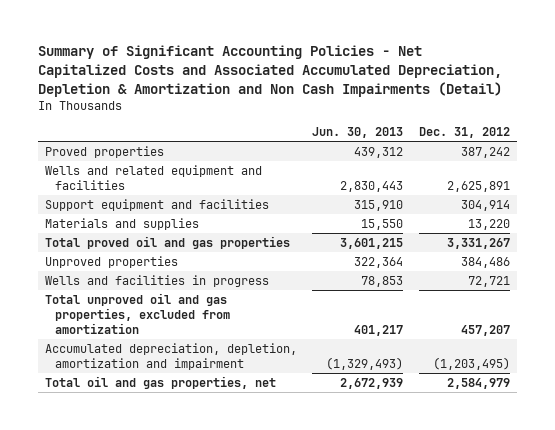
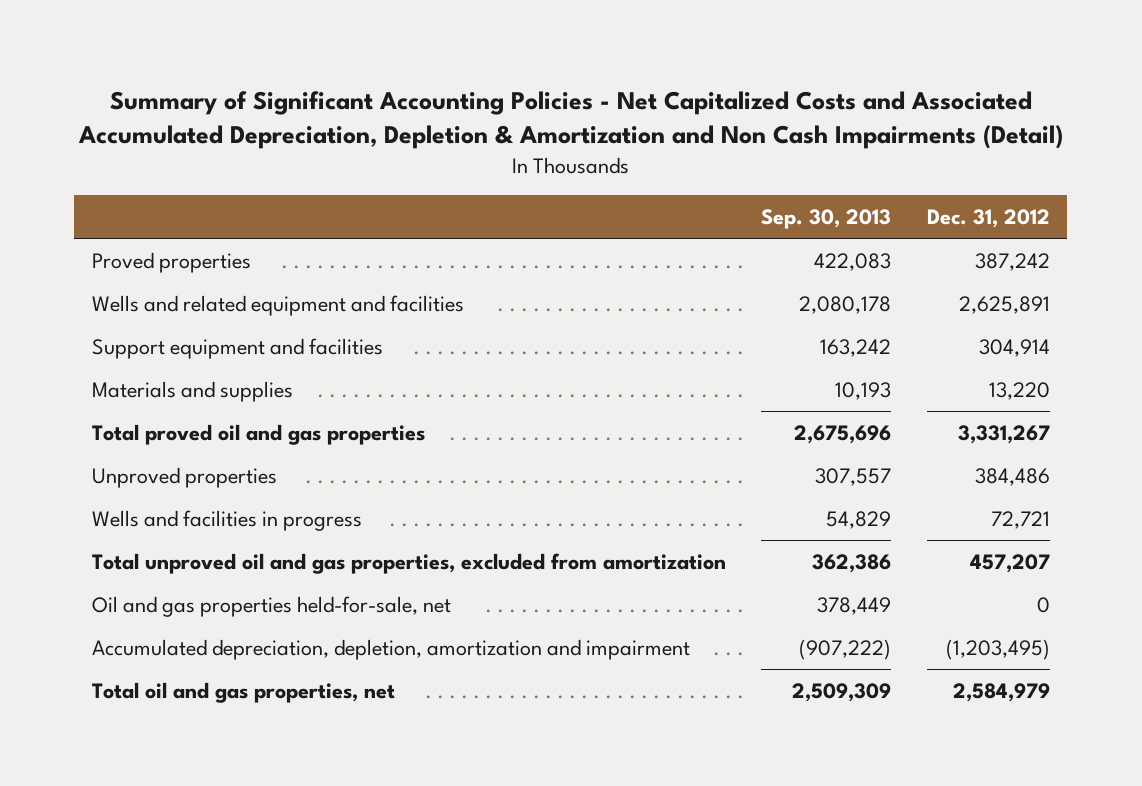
[312,126,404,138] Jun. 30, 2013 -> none
none -> [761,208,892,229] Sep. 30, 2013
none -> [92,595,452,617] Oil and gas properties held-for-sale, net

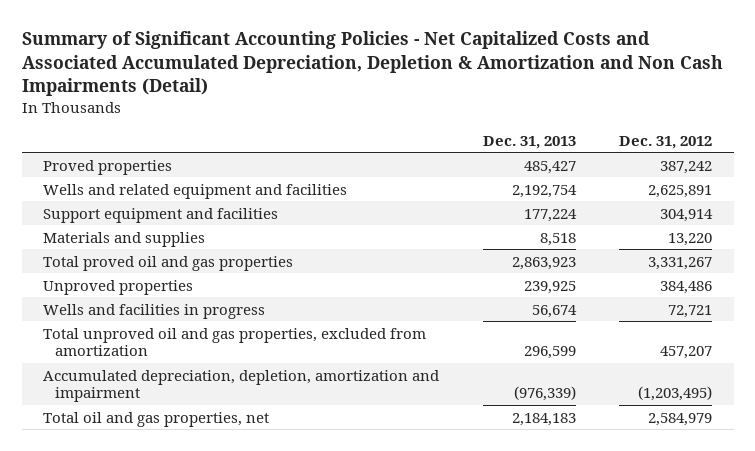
[761,208,892,229] Sep. 30, 2013 -> none
none -> [482,135,576,149] Dec. 31, 2013
[92,595,452,617] Oil and gas properties held-for-sale, net -> none

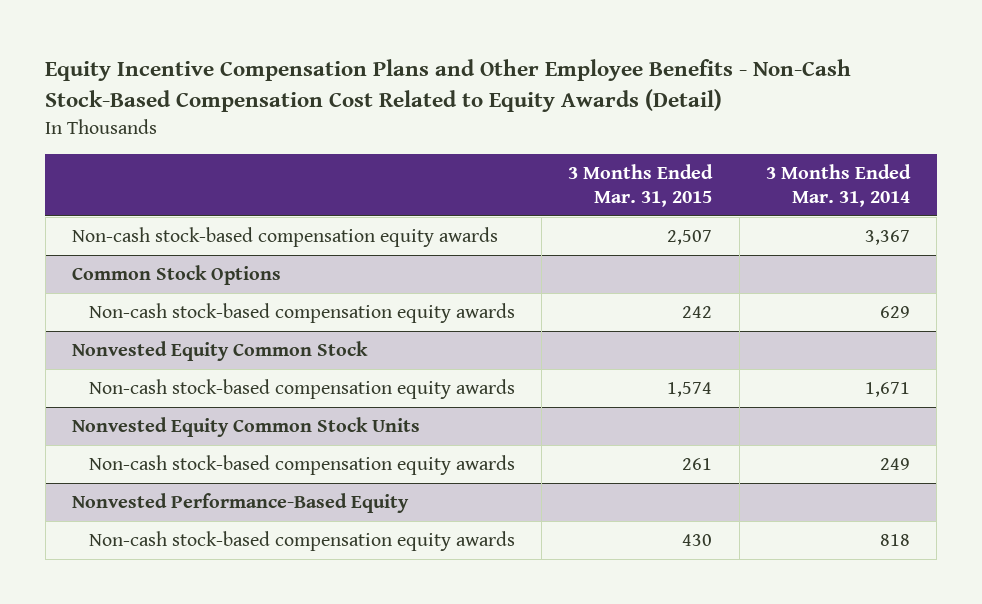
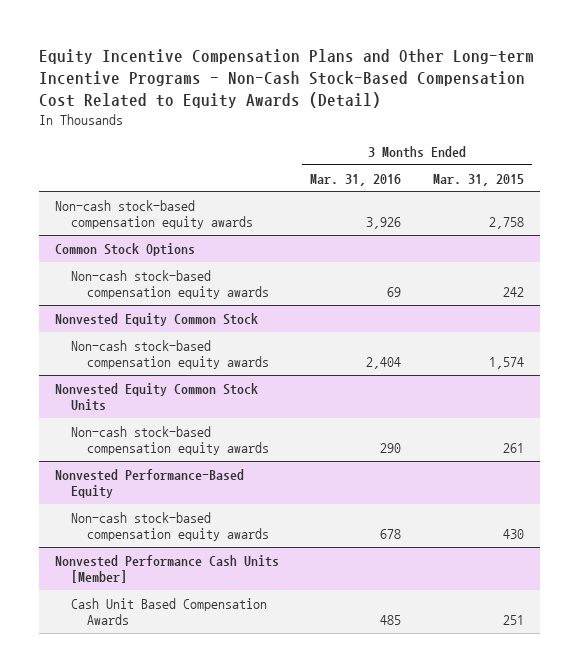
[45,59,852,112] Equity Incentive Compensation Plans and Other Employee Benefits - Non-Cash Stock-Based Compensation Cost Related to Equity Awards (Detail) -> [38,48,534,108] Equity Incentive Compensation Plans and Other Long-term Incentive Programs - Non-Cash Stock-Based Compensation Cost Related to Equity Awards (Detail)
[766,163,912,208] 3 Months Ended Mar. 31, 2014 -> none
none -> [310,173,402,186] Mar. 31, 2016
[667,230,713,246] 2,507 -> [488,217,524,230] 2,758
none -> [54,554,279,584] Nonvested Performance Cash Units [Member]
none -> [70,597,267,626] Cash Unit Based Compensation Awards

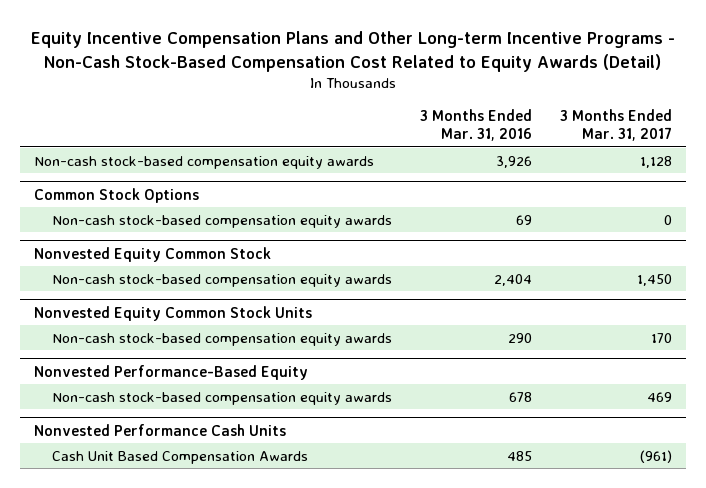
[432,173,524,186] Mar. 31, 2015 -> none
none -> [559,109,672,142] 3 Months Ended Mar. 31, 2017
[54,554,279,584] Nonvested Performance Cash Units [Member] -> [34,423,287,436] Nonvested Performance Cash Units

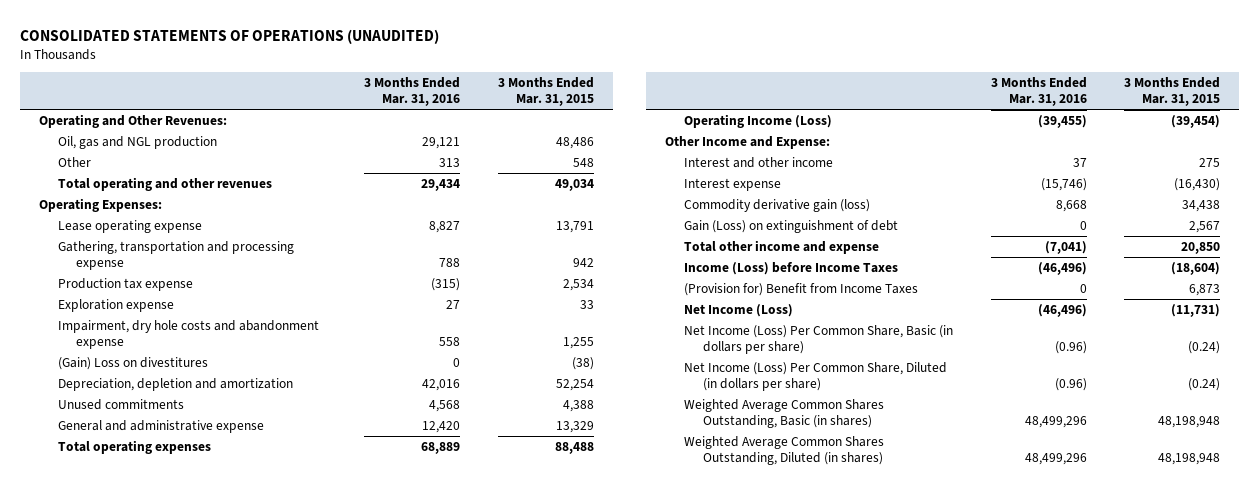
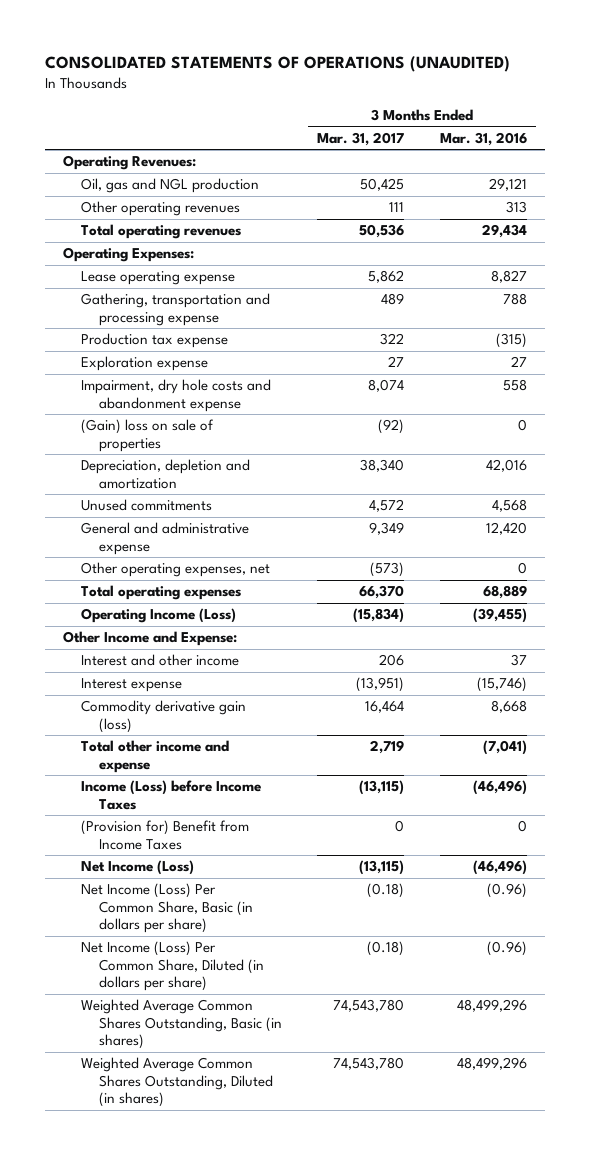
[497,77,594,106] 3 Months Ended Mar. 31, 2015 -> none
none -> [317,131,405,146] Mar. 31, 2017
[38,114,227,129] Operating and Other Revenues: -> [63,155,197,171] Operating Revenues:
[57,157,91,168] Other -> [80,201,240,217] Other operating revenues
[57,177,272,192] Total operating and other revenues -> [80,224,241,240] Total operating revenues
[57,357,208,371] (Gain) Loss on divestitures -> [80,419,214,452] (Gain) loss on sale of properties
none -> [80,562,270,578] Other operating expenses, net
[683,220,898,234] Gain (Loss) on extinguishment of debt -> none

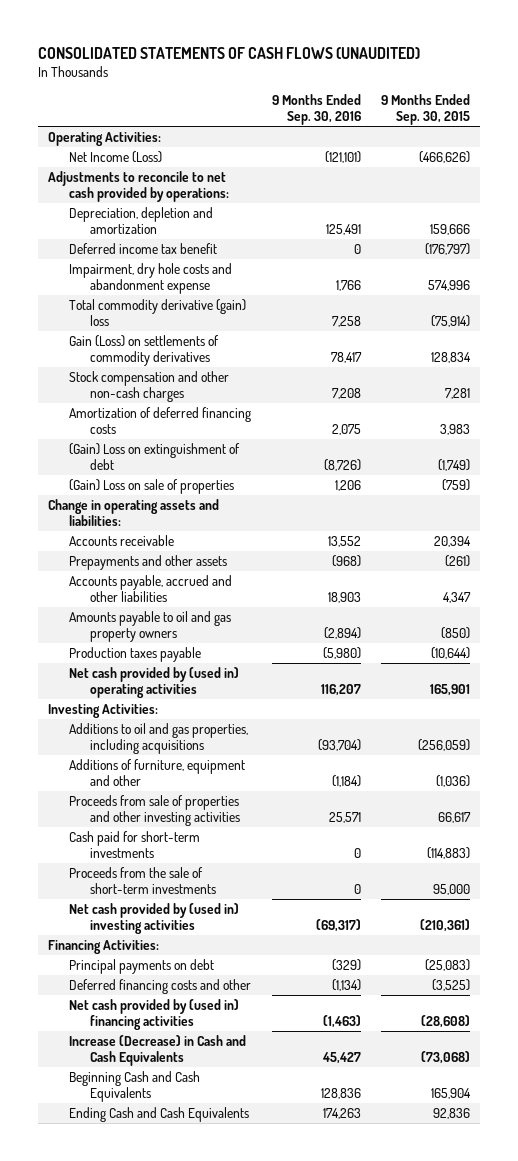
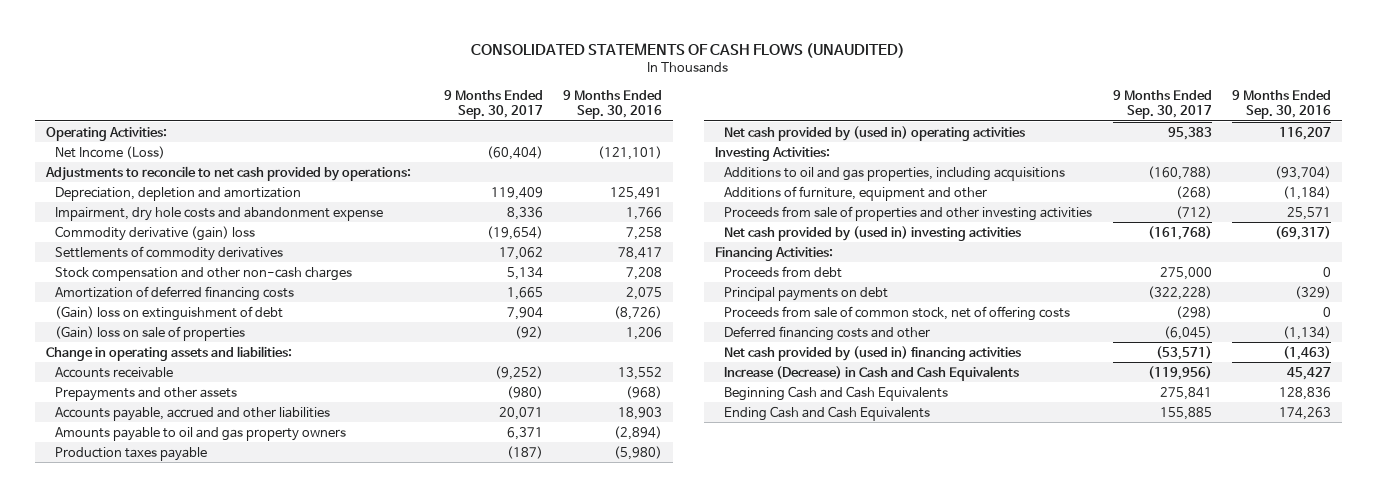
[381,93,471,126] 9 Months Ended Sep. 30, 2015 -> none
none -> [443,89,543,120] 9 Months Ended Sep. 30, 2017
[69,242,218,254] Deferred income tax benefit -> none
[69,298,247,327] Total commodity derivative (gain) loss -> [55,225,256,241] Commodity derivative (gain) loss
[69,334,220,367] Gain (Loss) on settlements of commodity derivatives -> [55,245,284,261] Settlements of commodity derivatives
[69,442,241,471] (Gain) Loss on extinguishment of debt -> [55,305,284,321] (Gain) loss on extinguishment of debt
[69,478,235,494] (Gain) Loss on sale of properties -> [55,325,246,341] (Gain) loss on sale of properties
[69,830,201,859] Cash paid for short-term investments -> none
[69,866,217,895] Proceeds from the sale of short-term investments -> none
none -> [724,265,843,278] Proceeds from debt
none -> [724,305,1071,321] Proceeds from sale of common stock, net of offering costs

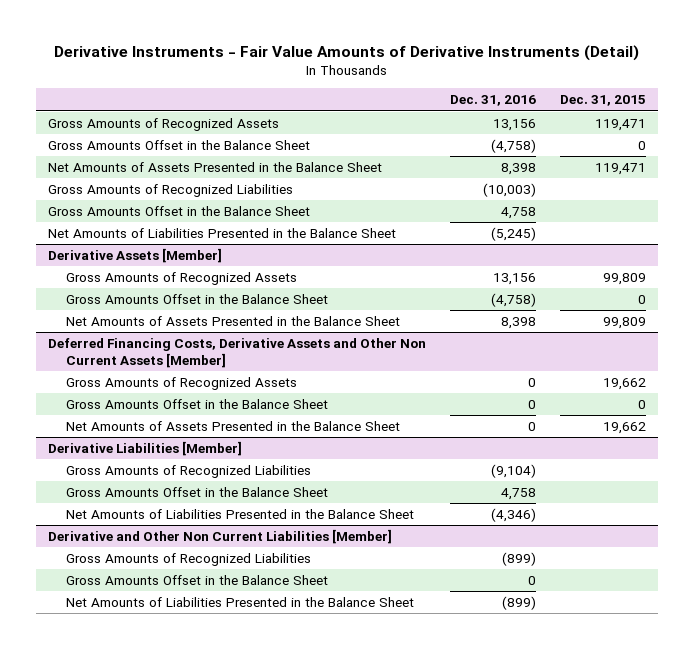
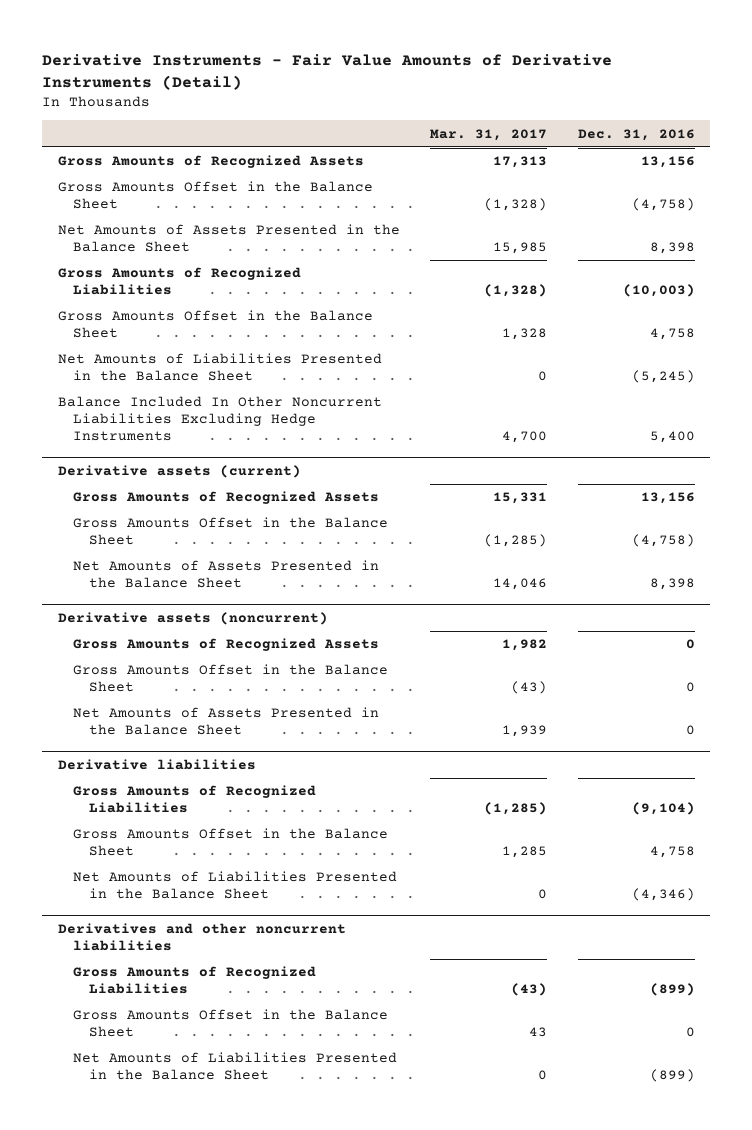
[559,95,646,107] Dec. 31, 2015 -> none
none -> [430,128,548,141] Mar. 31, 2017
none -> [57,396,382,442] Balance Included In Other Noncurrent Liabilities Excluding Hedge Instruments
[48,247,223,263] Derivative Assets [Member] -> [57,464,301,478] Derivative assets (current)
[48,337,427,368] Deferred Financing Costs, Derivative Assets and Other Non Current Assets [Member] -> [57,611,328,625] Derivative assets (noncurrent)
[48,440,243,456] Derivative Liabilities [Member] -> [57,758,256,770] Derivative liabilities
[48,528,393,544] Derivative and Other Non Current Liabilities [Member] -> [57,922,346,951] Derivatives and other noncurrent liabilities

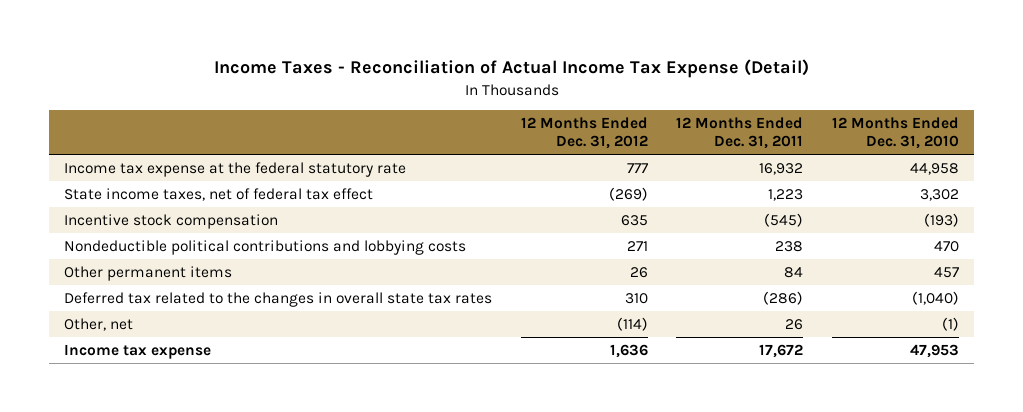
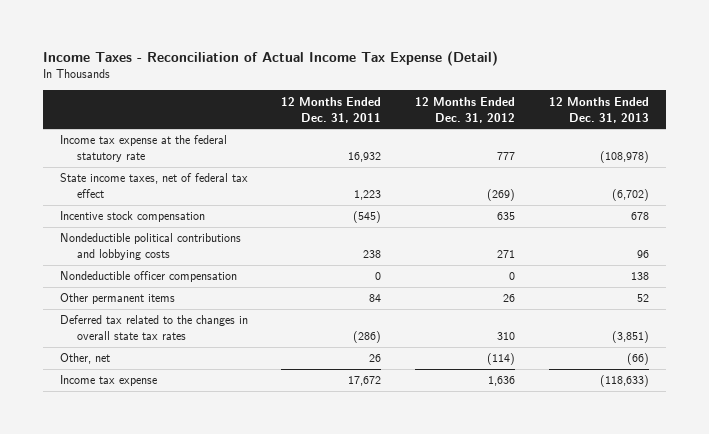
[832,117,960,150] 12 Months Ended Dec. 31, 2010 -> none
none -> [549,96,650,123] 12 Months Ended Dec. 31, 2013
none -> [59,271,237,283] Nondeductible officer compensation

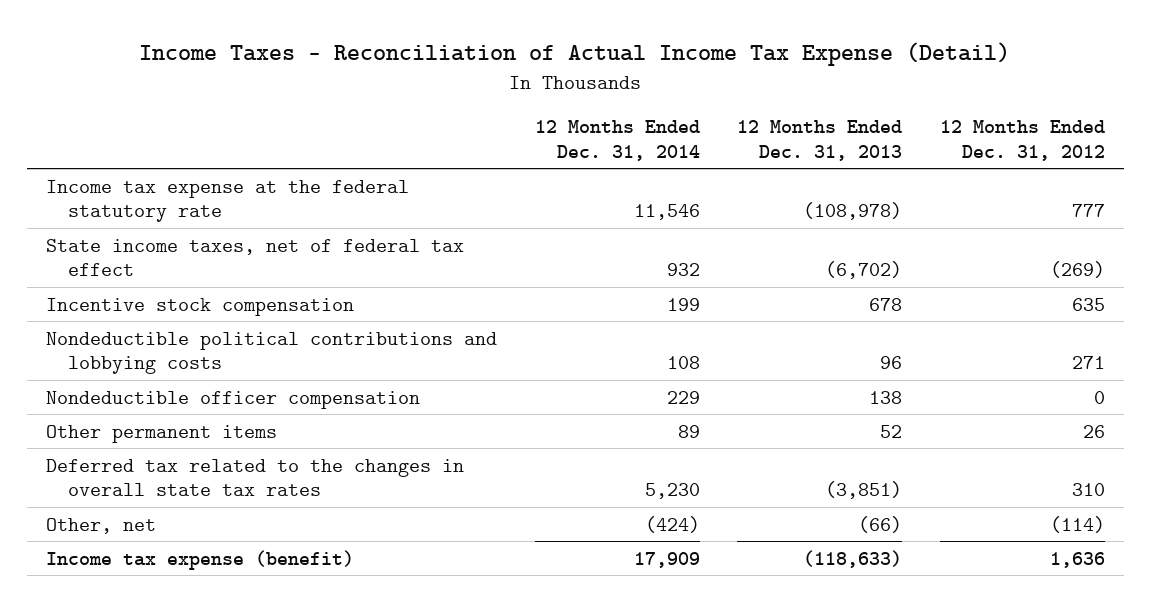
[281,96,382,123] 12 Months Ended Dec. 31, 2011 -> none
none -> [534,120,700,161] 12 Months Ended Dec. 31, 2014
[59,375,157,387] Income tax expense -> [46,549,355,570] Income tax expense (benefit)

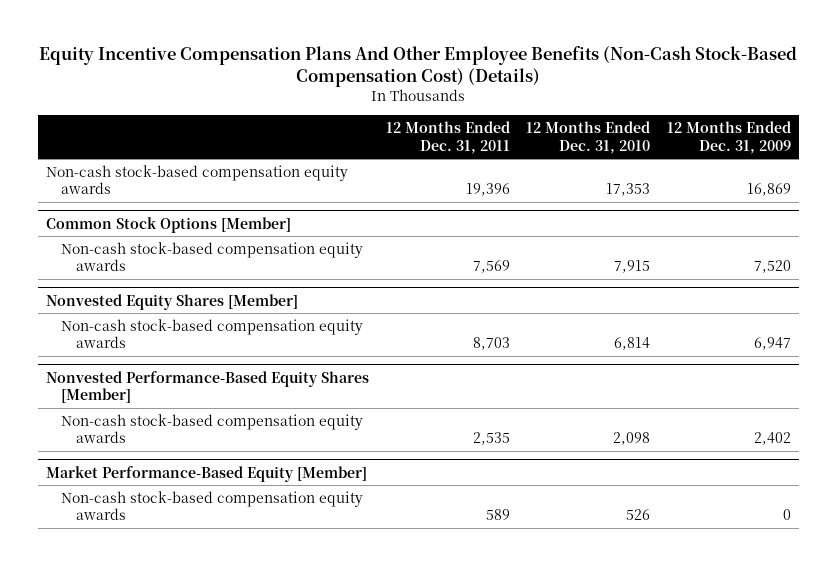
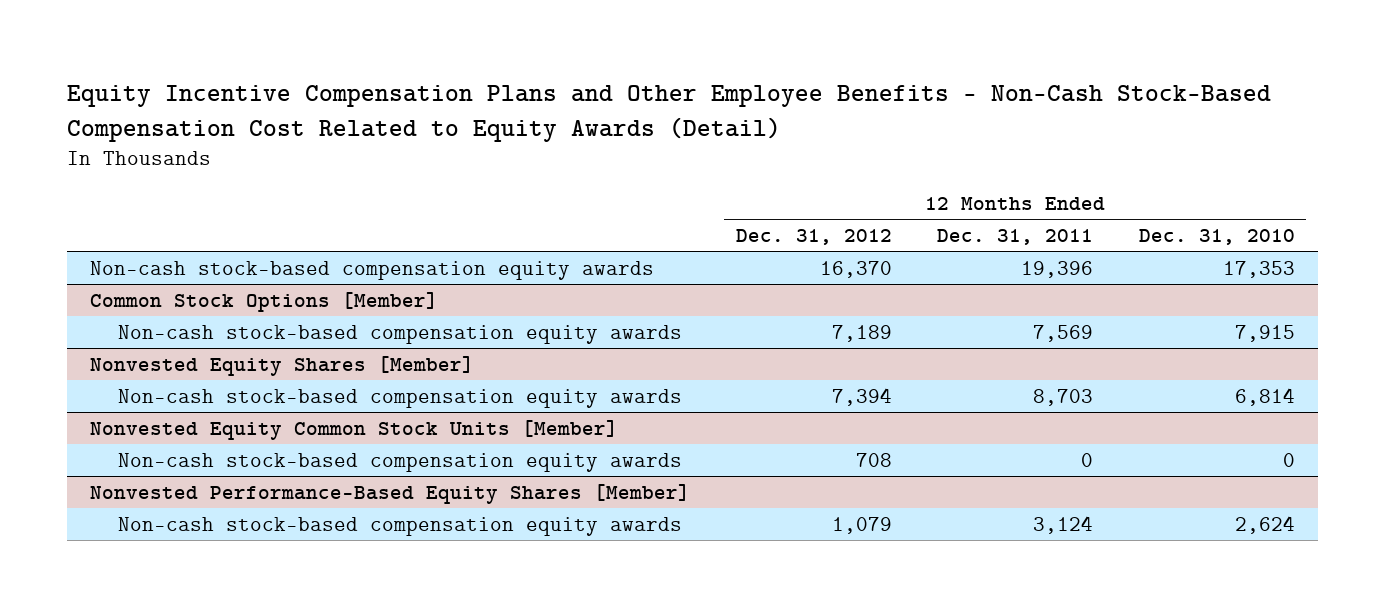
[39,45,798,88] Equity Incentive Compensation Plans And Other Employee Benefits (Non-Cash Stock-Based Compensation Cost) (Details) -> [67,85,1272,142] Equity Incentive Compensation Plans and Other Employee Benefits - Non-Cash Stock-Based Compensation Cost Related to Equity Awards (Detail)
[666,121,791,154] 12 Months Ended Dec. 31, 2009 -> none
none -> [735,228,892,245] Dec. 31, 2012
none -> [90,419,619,440] Nonvested Equity Common Stock Units [Member]
none -> [118,452,683,472] Non-cash stock-based compensation equity awards
[46,465,368,482] Market Performance-Based Equity [Member] -> none
[60,490,363,521] Non-cash stock-based compensation equity awards -> none
[472,432,510,446] 2,535 -> [1033,515,1094,534] 3,124
[613,432,651,446] 2,098 -> [1234,515,1295,534] 2,624

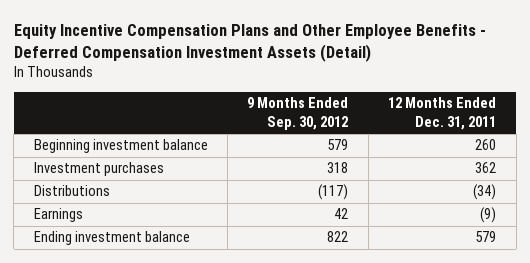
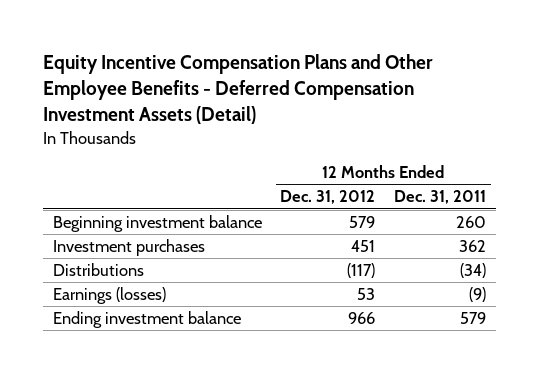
[247,97,349,130] 9 Months Ended Sep. 30, 2012 -> none
none -> [280,190,376,205] Dec. 31, 2012
[33,208,83,223] Earnings -> [52,286,166,304] Earnings (losses)

